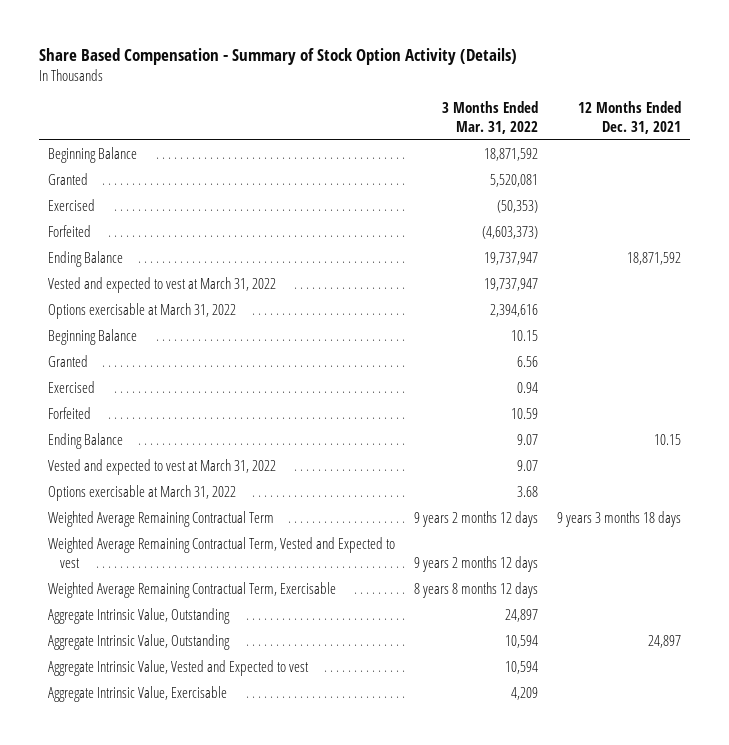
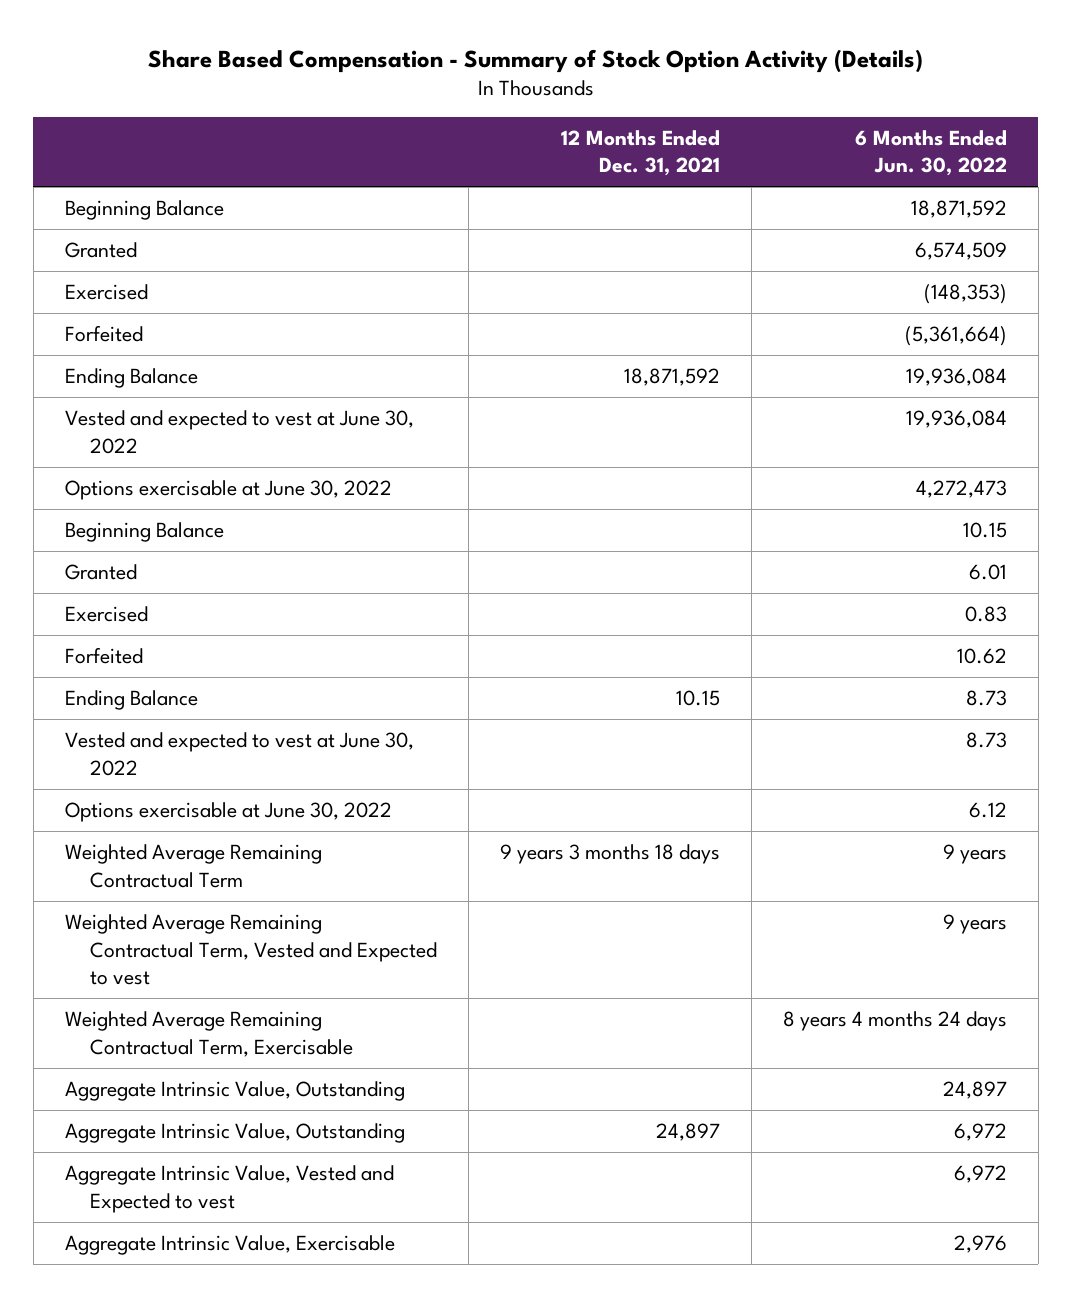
[442,100,539,134] 3 Months Ended Mar. 31, 2022 -> none
none -> [854,129,1007,177] 6 Months Ended Jun. 30, 2022
[48,277,277,294] Vested and expected to vest at March 31, 2022 -> [64,410,414,454] Vested and expected to vest at June 30, 2022
[48,303,237,320] Options exercisable at March 31, 2022 -> [64,480,392,501] Options exercisable at June 30, 2022
[48,459,277,476] Vested and expected to vest at March 31, 2022 -> [64,732,414,776] Vested and expected to vest at June 30, 2022
[48,485,237,502] Options exercisable at March 31, 2022 -> [64,802,392,823] Options exercisable at June 30, 2022

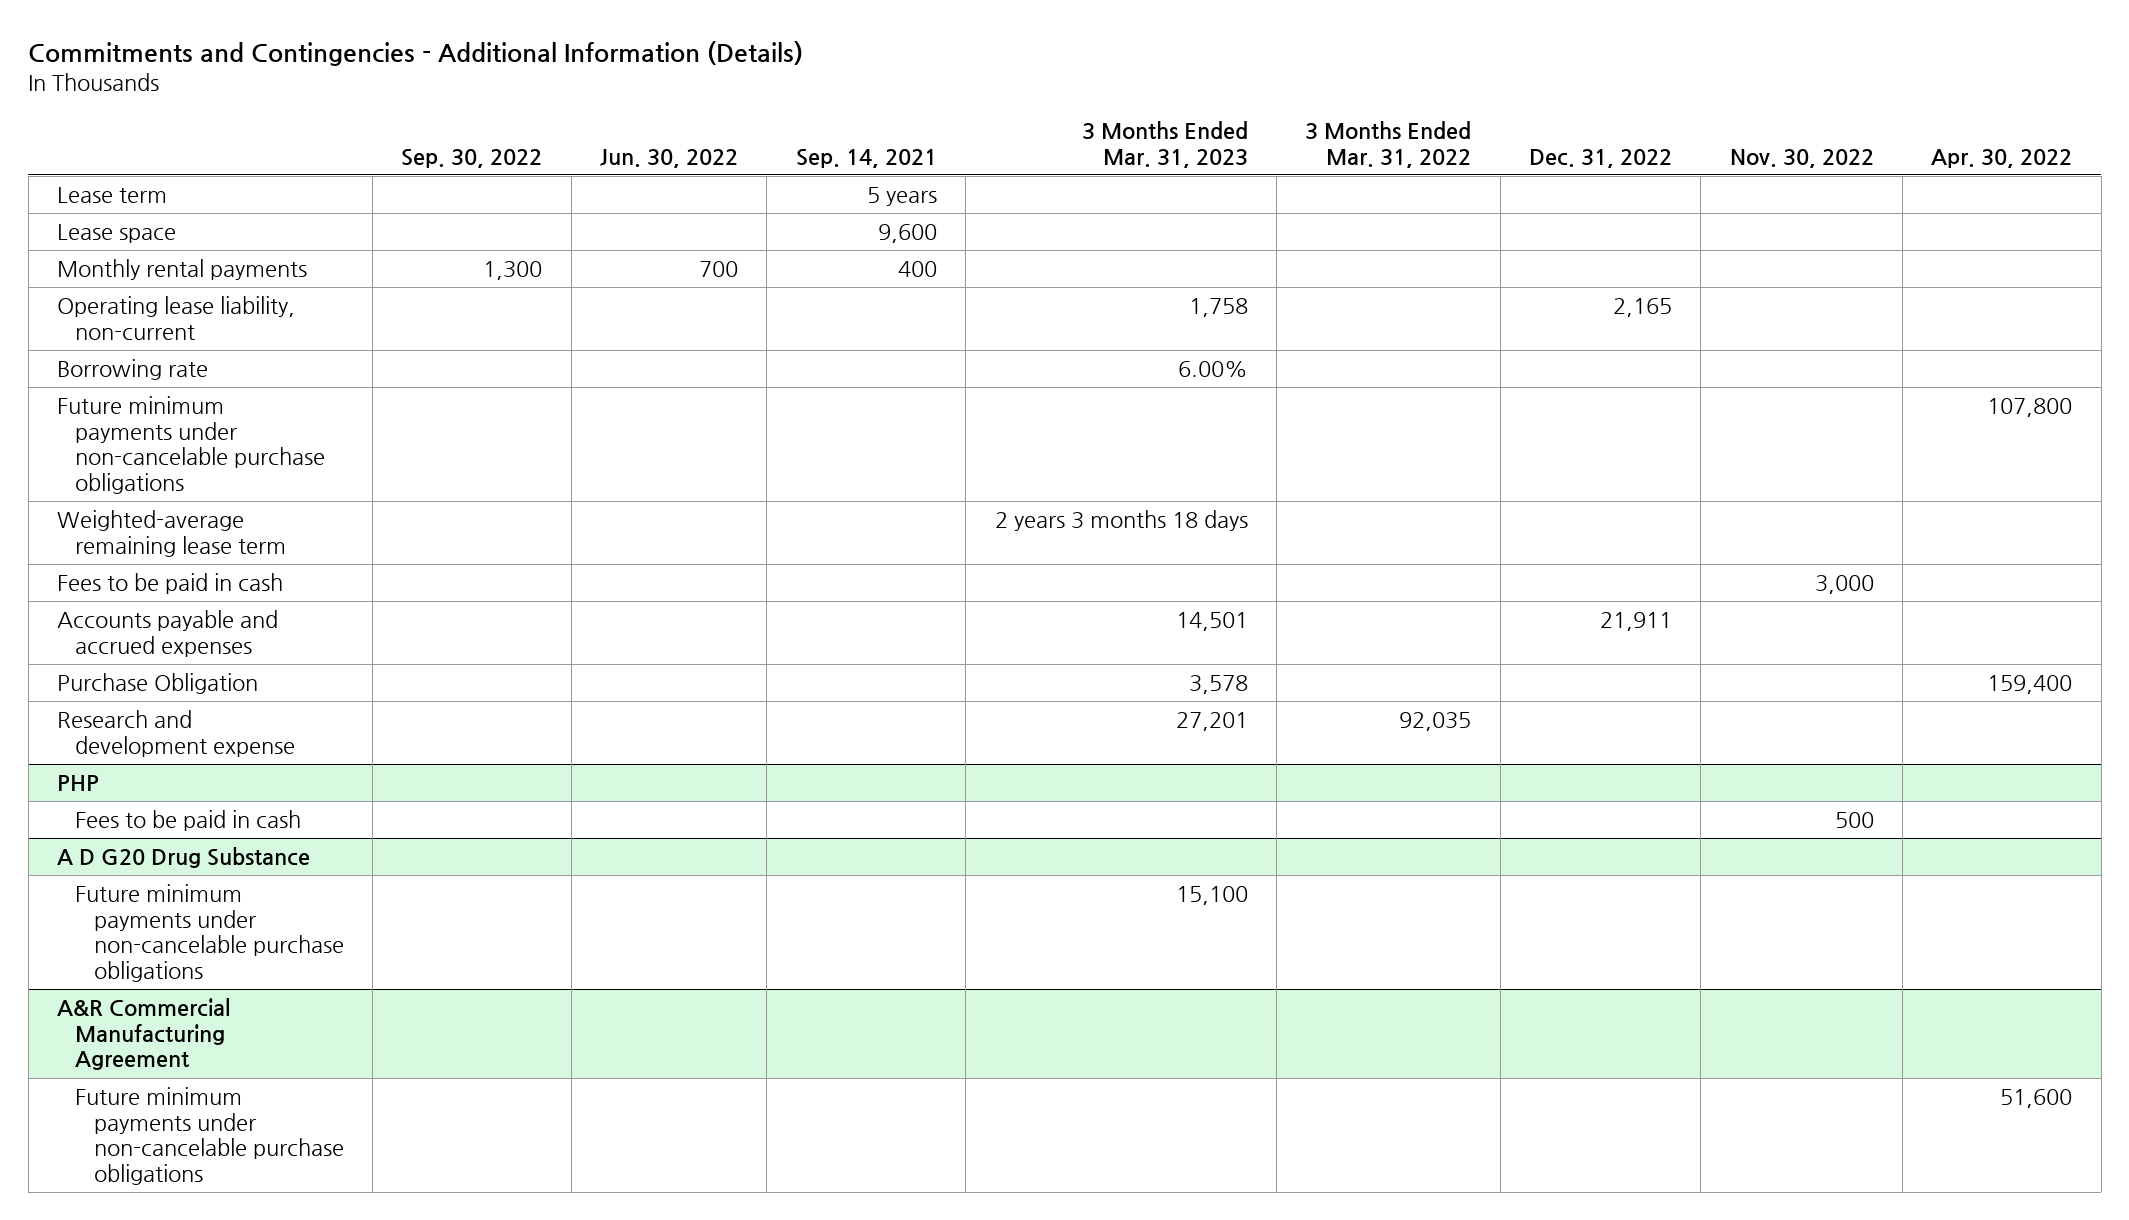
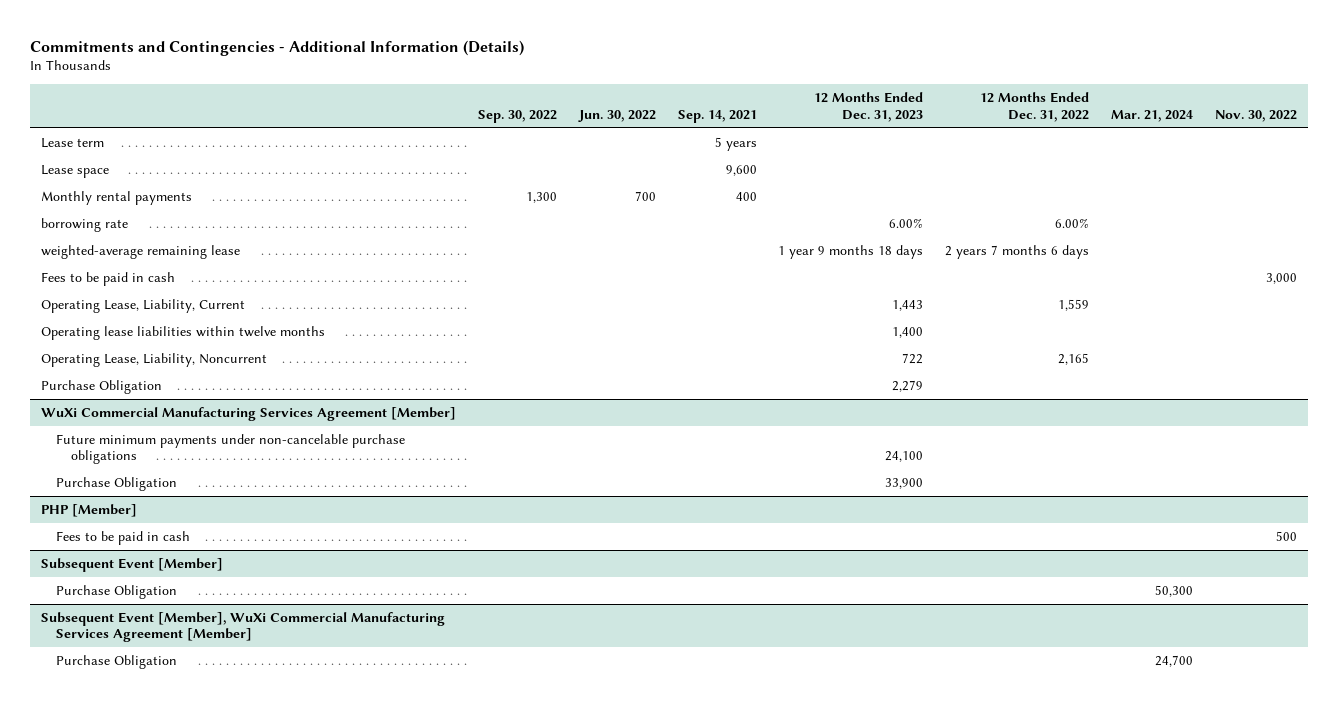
[1081,120,1248,168] 3 Months Ended Mar. 31, 2023 -> none
[1305,120,1472,168] 3 Months Ended Mar. 31, 2022 -> none
[1528,148,1672,168] Dec. 31, 2022 -> none
[1931,148,2073,168] Apr. 30, 2022 -> none
none -> [814,92,924,122] 12 Months Ended Dec. 31, 2023
none -> [980,92,1090,122] 12 Months Ended Dec. 31, 2022
none -> [1110,109,1193,122] Mar. 21, 2024
[56,296,295,340] Operating lease liability, non-current -> none
[56,396,326,495] Future minimum payments under non-cancelable purchase obligations -> none
[56,359,208,381] Borrowing rate -> [41,217,129,232] borrowing rate
[56,510,287,557] Weighted-average remaining lease term -> [41,244,241,259] weighted-average remaining lease
[56,610,278,657] Accounts payable and accrued expenses -> none
none -> [41,298,246,313] Operating Lease, Liability, Current
none -> [41,325,326,340] Operating lease liabilities within twelve months
none -> [41,352,268,367] Operating Lease, Liability, Noncurrent
[56,710,296,757] Research and development expense -> none
none -> [41,406,457,421] WuXi Commercial Manufacturing Services Agreement [Member]
none -> [56,433,406,465] Future minimum payments under non-cancelable purchase obligations
none -> [56,476,178,491] Purchase Obligation
[56,775,99,792] PHP -> [41,503,138,517] PHP [Member]
[56,847,310,869] A D G20 Drug Substance -> none
[75,884,344,983] Future minimum payments under non-cancelable purchase obligations -> none
[56,998,230,1071] A&R Commercial Manufacturing Agreement -> none
[75,1087,344,1186] Future minimum payments under non-cancelable purchase obligations -> none
none -> [41,557,224,572] Subsequent Event [Member]
none -> [56,584,178,599] Purchase Obligation
none -> [41,611,446,643] Subsequent Event [Member], WuXi Commercial Manufacturing Services Agreement [Member]
none -> [56,654,178,669] Purchase Obligation

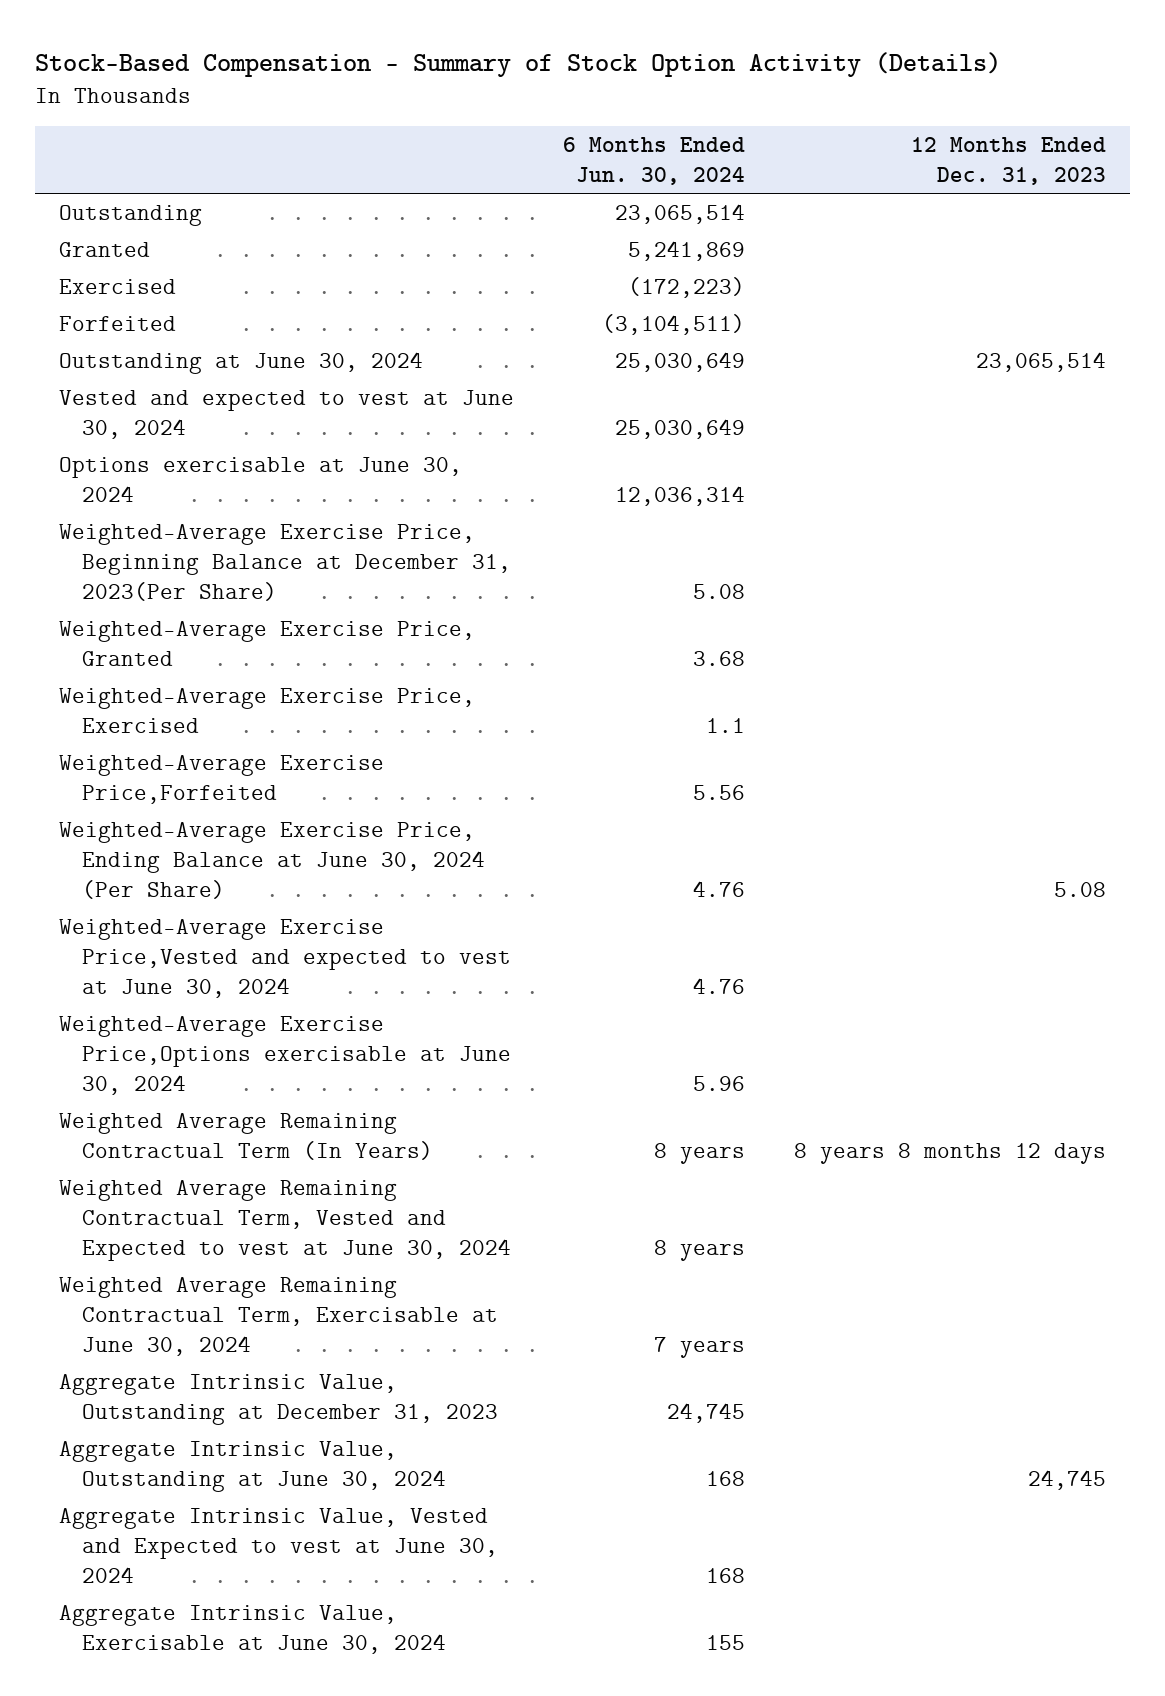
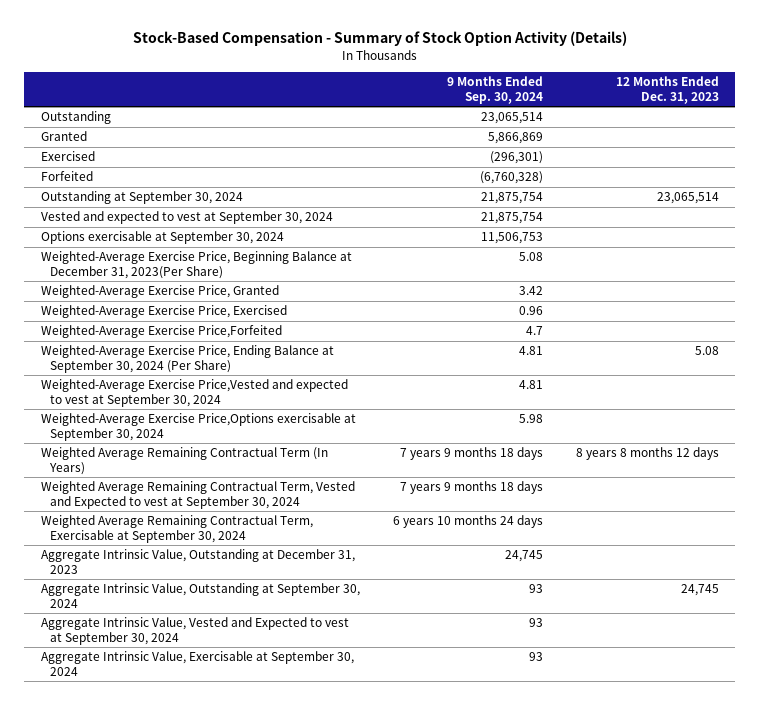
[563,136,746,185] 6 Months Ended Jun. 30, 2024 -> none
none -> [446,76,543,104] 9 Months Ended Sep. 30, 2024
[59,351,424,374] Outstanding at June 30, 2024 -> [40,191,243,205] Outstanding at September 30, 2024
[59,389,515,439] Vested and expected to vest at June 30, 2024 -> [40,211,333,225] Vested and expected to vest at September 30, 2024
[59,456,463,502] Options exercisable at June 30, 2024 -> [40,231,284,245] Options exercisable at September 30, 2024
[59,821,485,899] Weighted-Average Exercise Price, Ending Balance at June 30, 2024 (Per Share) -> [40,345,334,373] Weighted-Average Exercise Price, Ending Balance at September 30, 2024 (Per Share)
[59,918,511,998] Weighted-Average Exercise Price,Vested and expected to vest at June 30, 2024 -> [40,379,348,407] Weighted-Average Exercise Price,Vested and expected to vest at September 30, 2024
[59,1015,511,1095] Weighted-Average Exercise Price,Options exercisable at June 30, 2024 -> [40,413,356,441] Weighted-Average Exercise Price,Options exercisable at September 30, 2024
[59,1179,511,1261] Weighted Average Remaining Contractual Term, Vested and Expected to vest at June 30, 2024 -> [40,481,355,509] Weighted Average Remaining Contractual Term, Vested and Expected to vest at September 30, 2024
[59,1276,498,1356] Weighted Average Remaining Contractual Term, Exercisable at June 30, 2024 -> [40,515,313,543] Weighted Average Remaining Contractual Term, Exercisable at September 30, 2024
[59,1440,446,1492] Aggregate Intrinsic Value, Outstanding at June 30, 2024 -> [40,583,360,608] Aggregate Intrinsic Value, Outstanding at September 30, 2024
[59,1507,498,1583] Aggregate Intrinsic Value, Vested and Expected to vest at June 30, 2024 -> [40,617,349,645] Aggregate Intrinsic Value, Vested and Expected to vest at September 30, 2024
[59,1604,446,1654] Aggregate Intrinsic Value, Exercisable at June 30, 2024 -> [40,651,354,676] Aggregate Intrinsic Value, Exercisable at September 30, 2024

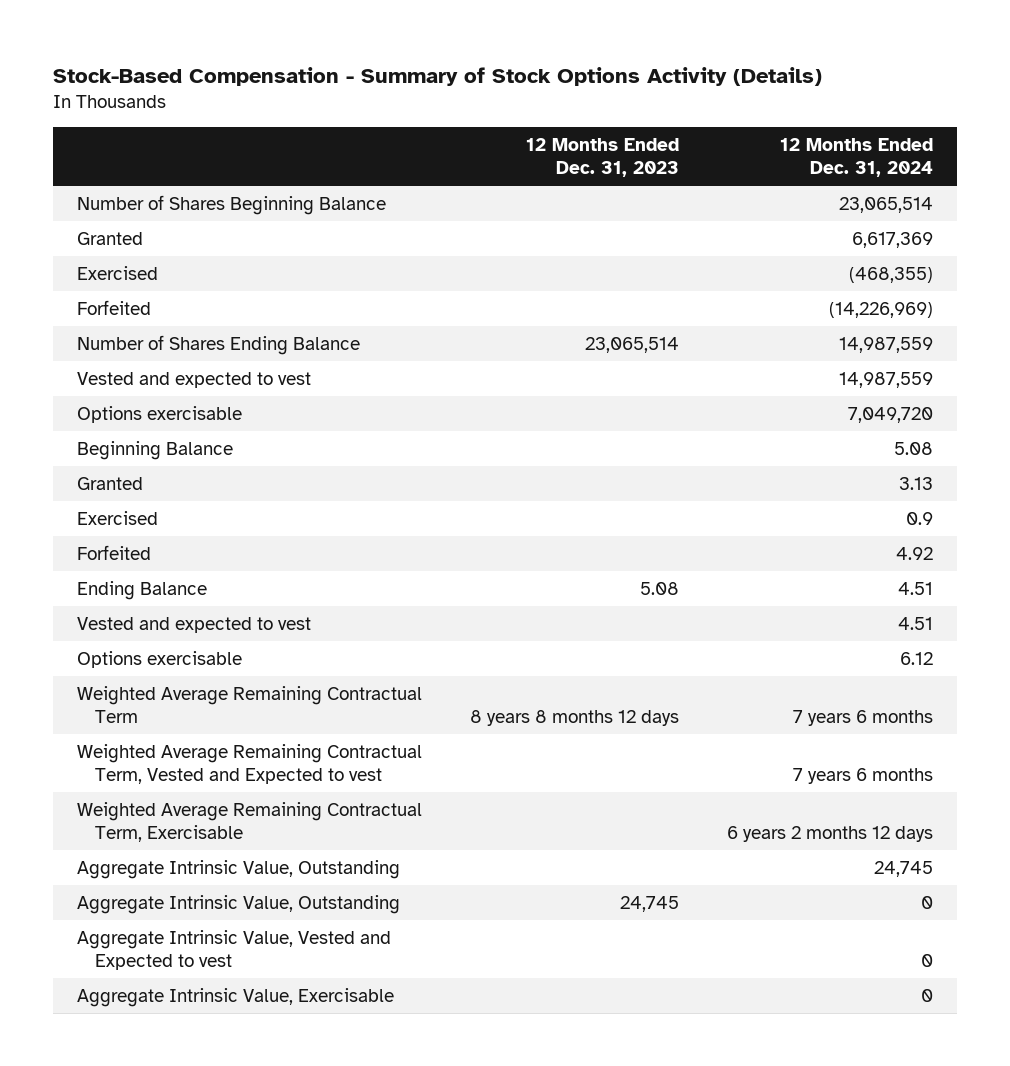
[132,31,627,47] Stock-Based Compensation - Summary of Stock Option Activity (Details) -> [53,66,823,86] Stock-Based Compensation - Summary of Stock Options Activity (Details)
[446,76,543,104] 9 Months Ended Sep. 30, 2024 -> none
none -> [780,138,934,177] 12 Months Ended Dec. 31, 2024
[40,111,111,125] Outstanding -> [77,195,387,216] Number of Shares Beginning Balance
[40,191,243,205] Outstanding at September 30, 2024 -> [77,335,361,356] Number of Shares Ending Balance
[40,211,333,225] Vested and expected to vest at September 30, 2024 -> [77,372,312,389] Vested and expected to vest
[40,231,284,245] Options exercisable at September 30, 2024 -> [77,406,243,424] Options exercisable
[40,251,352,279] Weighted-Average Exercise Price, Beginning Balance at December 31, 2023(Per Share) -> [77,441,234,461] Beginning Balance
[40,285,279,299] Weighted-Average Exercise Price, Granted -> [77,477,144,491] Granted
[40,305,287,319] Weighted-Average Exercise Price, Exercised -> [77,511,159,526] Exercised
[40,325,282,339] Weighted-Average Exercise Price,Forfeited -> [77,545,152,561] Forfeited
[40,345,334,373] Weighted-Average Exercise Price, Ending Balance at September 30, 2024 (Per Share) -> [77,581,208,601] Ending Balance
[40,379,348,407] Weighted-Average Exercise Price,Vested and expected to vest at September 30, 2024 -> [77,617,312,634] Vested and expected to vest
[40,413,356,441] Weighted-Average Exercise Price,Options exercisable at September 30, 2024 -> [77,651,243,669] Options exercisable
[40,447,328,475] Weighted Average Remaining Contractual Term (In Years) -> [77,686,423,723] Weighted Average Remaining Contractual Term
[40,481,355,509] Weighted Average Remaining Contractual Term, Vested and Expected to vest at September 30, 2024 -> [77,744,423,784] Weighted Average Remaining Contractual Term, Vested and Expected to vest
[40,515,313,543] Weighted Average Remaining Contractual Term, Exercisable at September 30, 2024 -> [77,802,423,842] Weighted Average Remaining Contractual Term, Exercisable
[40,549,355,574] Aggregate Intrinsic Value, Outstanding at December 31, 2023 -> [77,860,401,880] Aggregate Intrinsic Value, Outstanding
[40,583,360,608] Aggregate Intrinsic Value, Outstanding at September 30, 2024 -> [77,895,401,915] Aggregate Intrinsic Value, Outstanding
[40,617,349,645] Aggregate Intrinsic Value, Vested and Expected to vest at September 30, 2024 -> [77,930,392,970] Aggregate Intrinsic Value, Vested and Expected to vest
[40,651,354,676] Aggregate Intrinsic Value, Exercisable at September 30, 2024 -> [77,988,395,1008] Aggregate Intrinsic Value, Exercisable

